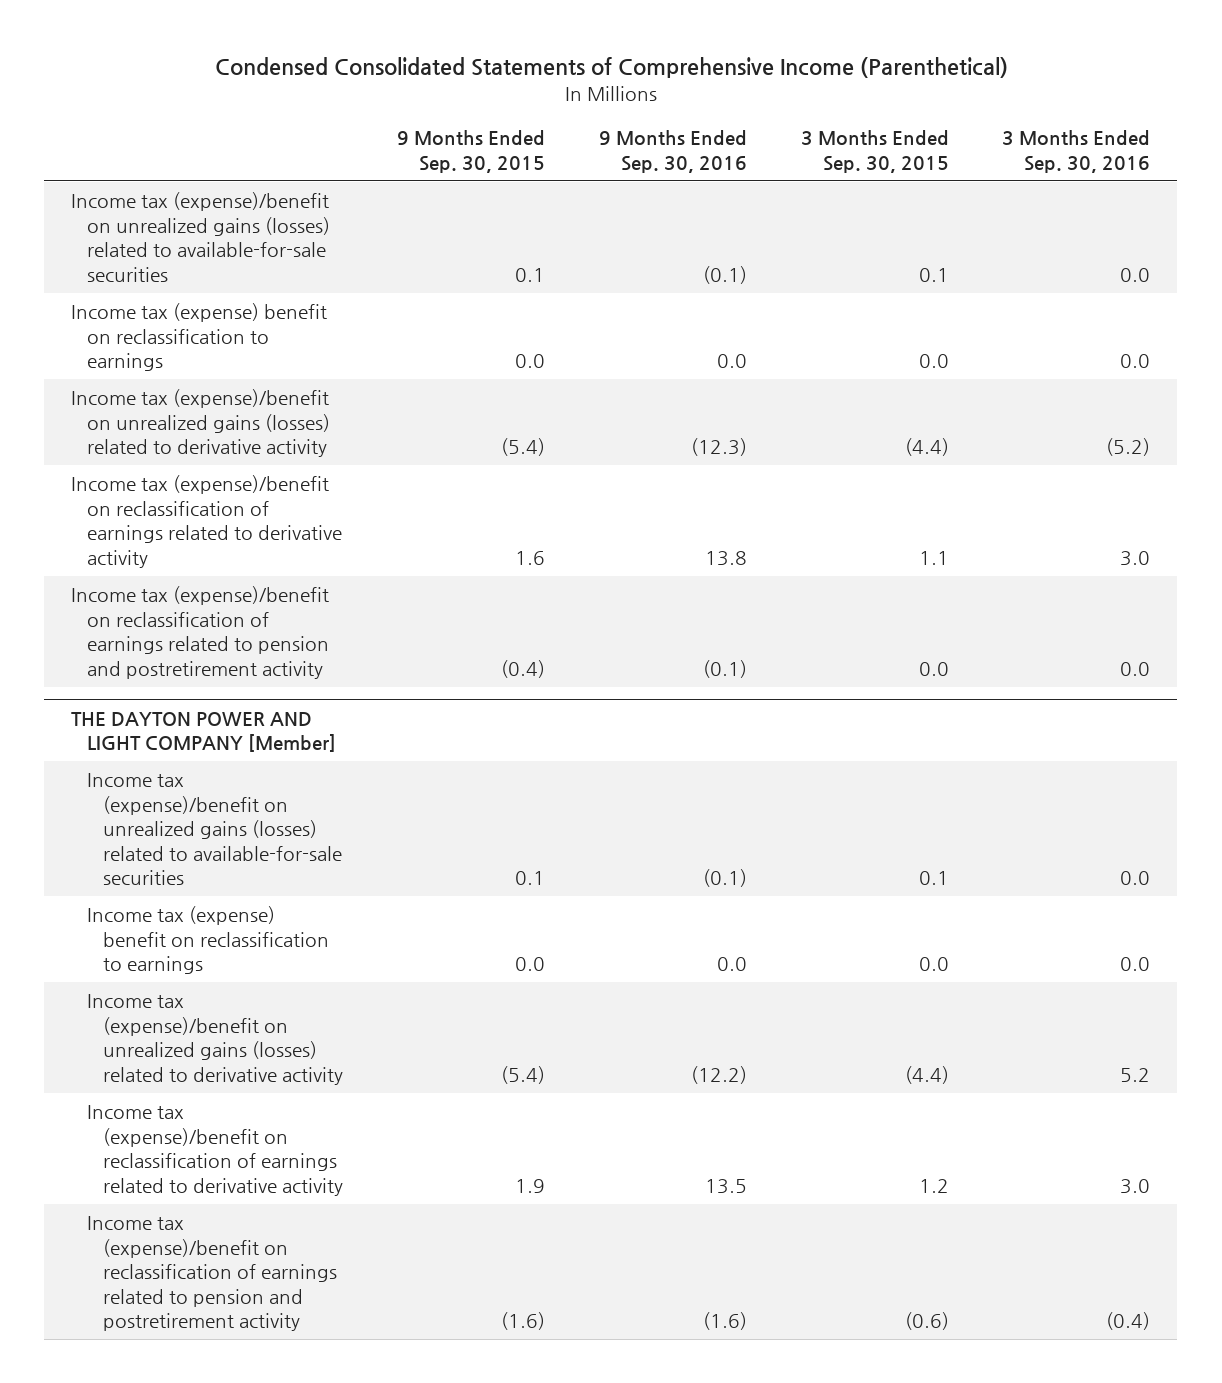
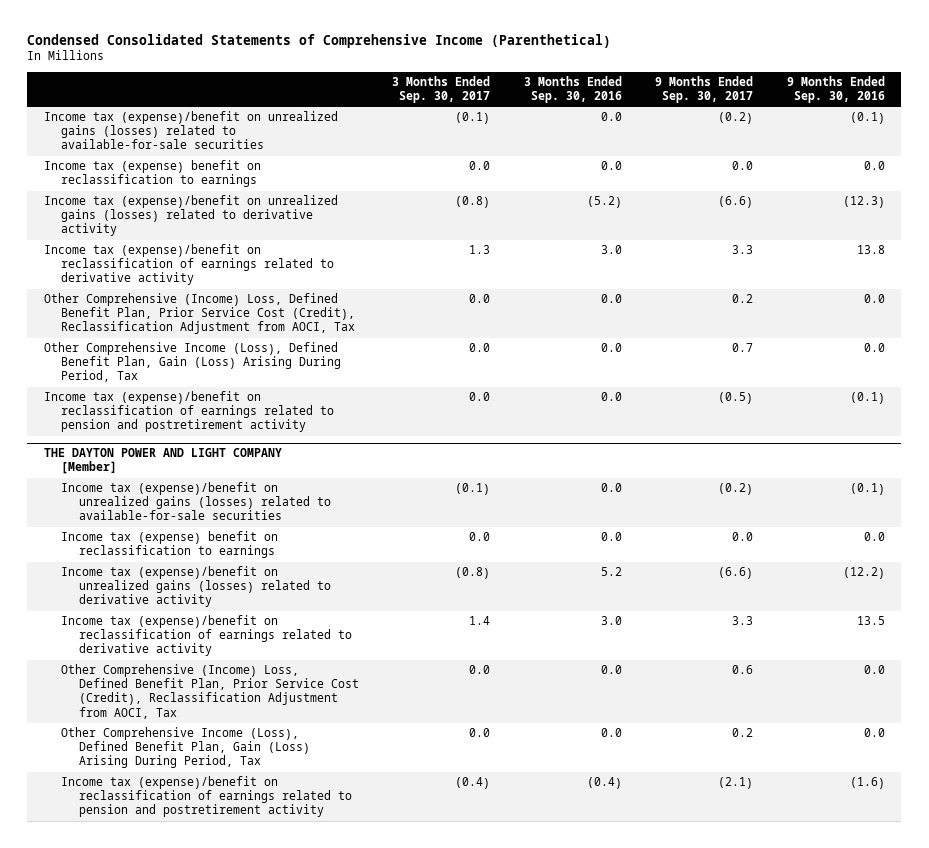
[396,130,545,173] 9 Months Ended Sep. 30, 2015 -> none
[800,130,949,173] 3 Months Ended Sep. 30, 2015 -> none
none -> [392,76,491,104] 3 Months Ended Sep. 30, 2017
none -> [655,76,754,104] 9 Months Ended Sep. 30, 2017
none -> [43,293,356,335] Other Comprehensive (Income) Loss, Defined Benefit Plan, Prior Service Cost (Credit), Reclassification Adjustment from AOCI, Tax
none -> [43,342,342,383] Other Comprehensive Income (Loss), Defined Benefit Plan, Gain (Loss) Arising During Period, Tax
none -> [61,664,359,719] Other Comprehensive (Income) Loss, Defined Benefit Plan, Prior Service Cost (Credit), Reclassification Adjustment from AOCI, Tax
none -> [61,727,310,769] Other Comprehensive Income (Loss), Defined Benefit Plan, Gain (Loss) Arising During Period, Tax

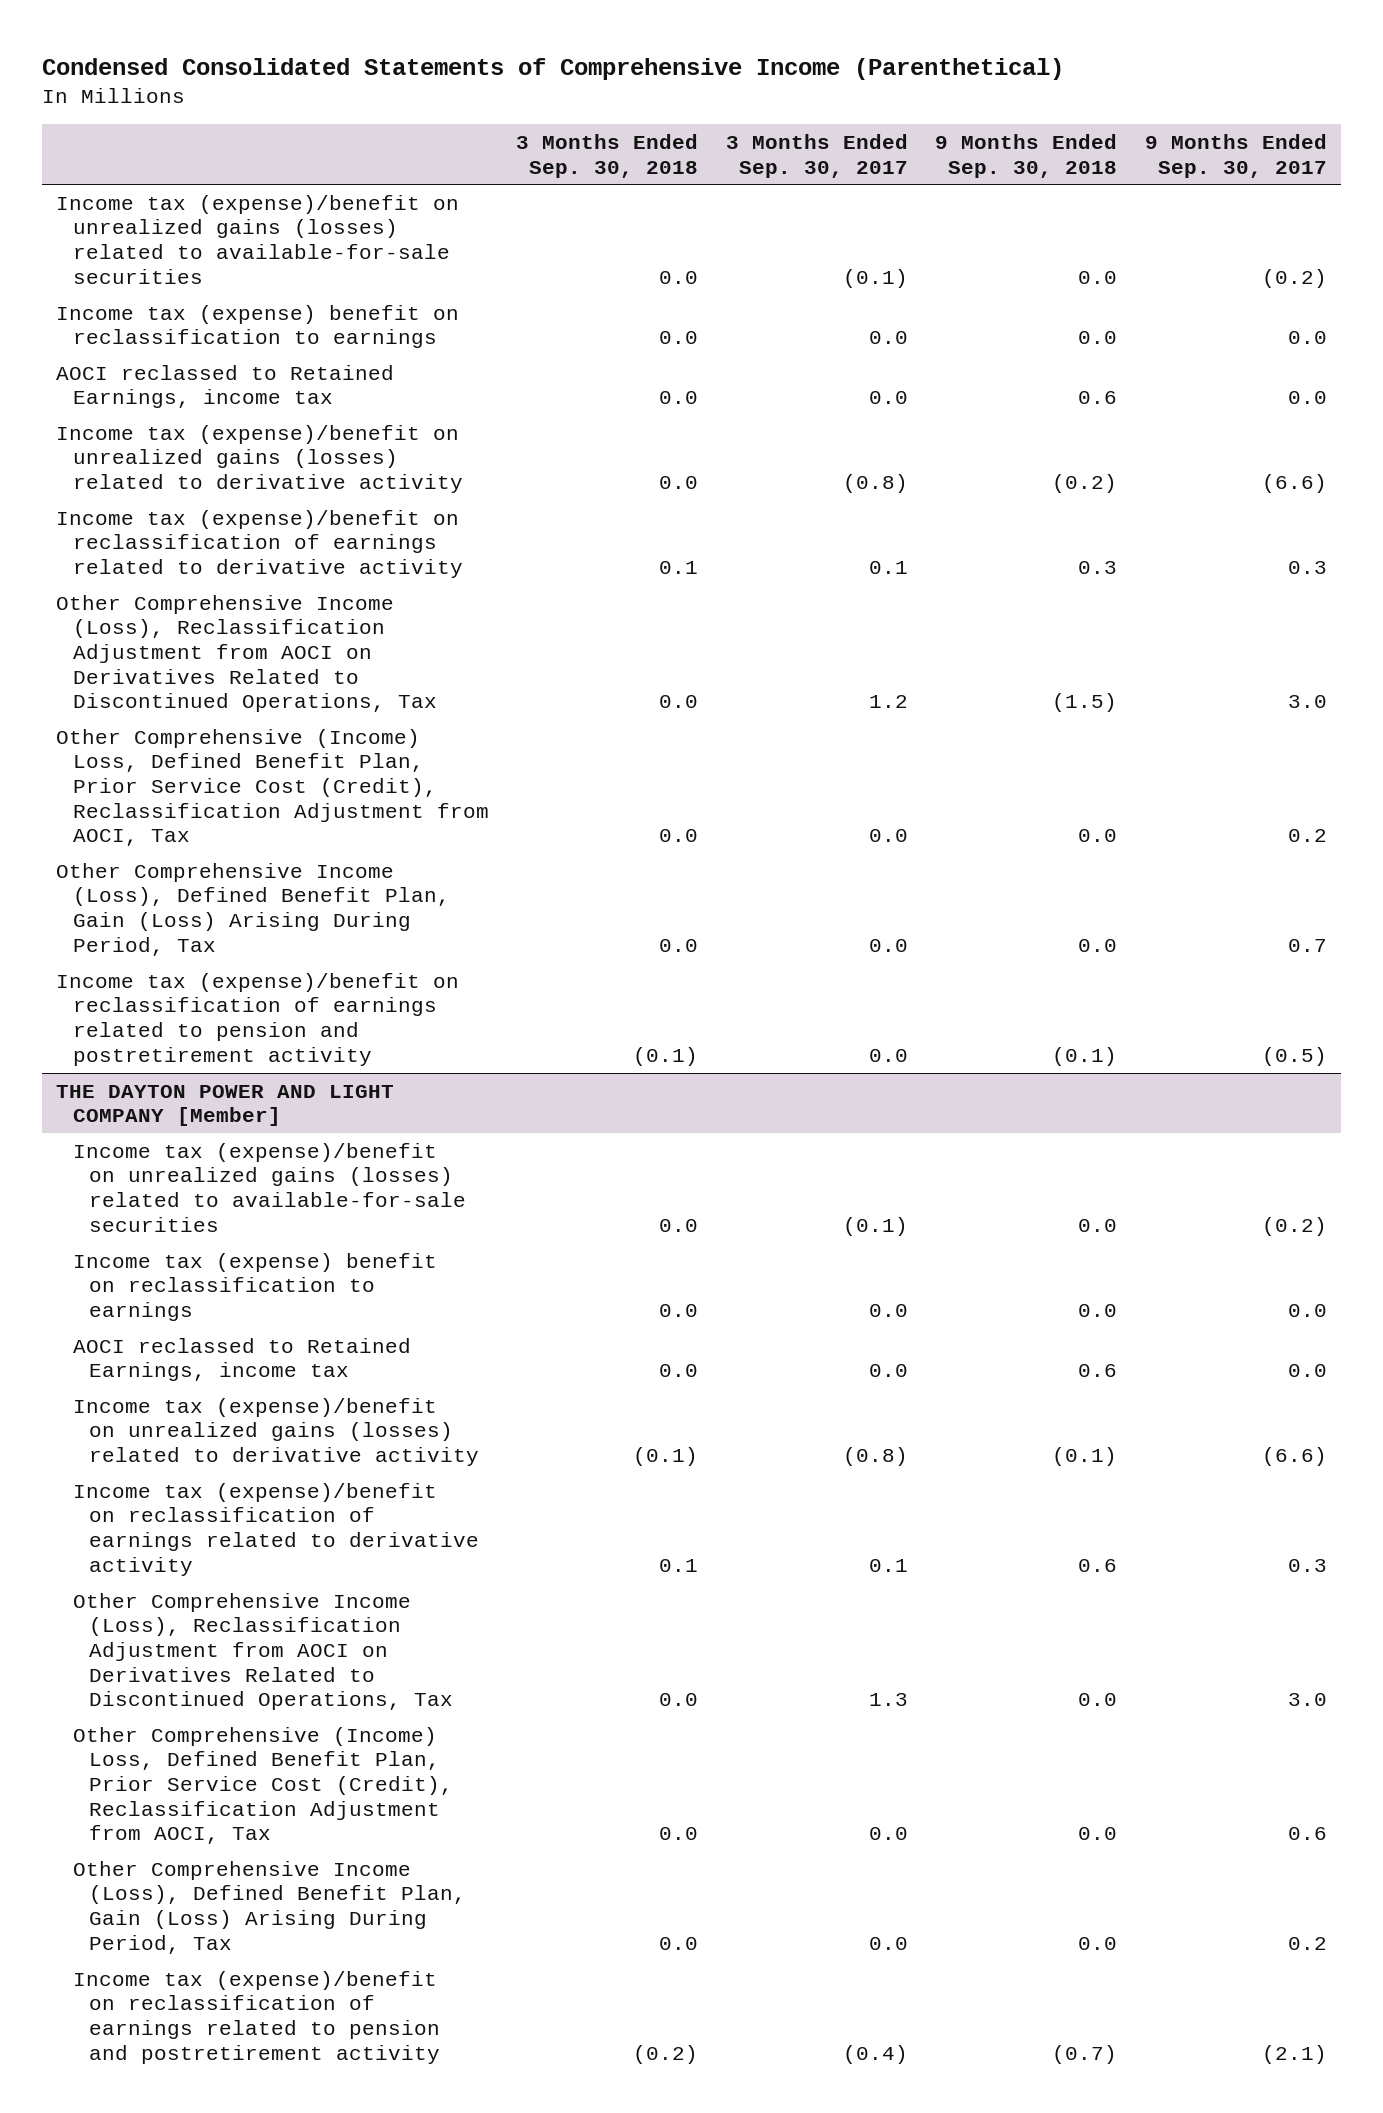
[523,76,622,104] 3 Months Ended Sep. 30, 2016 -> none
[786,76,885,104] 9 Months Ended Sep. 30, 2016 -> none
none -> [516,133,699,178] 3 Months Ended Sep. 30, 2018
none -> [935,133,1118,178] 9 Months Ended Sep. 30, 2018
none -> [56,364,395,409] AOCI reclassed to Retained Earnings, income tax
[469,245,491,255] 1.3 -> [868,561,908,575] 0.1
[732,245,754,255] 3.3 -> [1287,561,1327,575] 0.3
none -> [56,594,437,713] Other Comprehensive Income (Loss), Reclassification Adjustment from AOCI on Derivatives Related to Discontinued Operations, Tax
none -> [72,1337,411,1382] AOCI reclassed to Retained Earnings, income tax
[469,616,491,626] 1.4 -> [868,1558,908,1572] 0.1
[732,616,754,626] 3.3 -> [1287,1558,1327,1572] 0.3
none -> [72,1592,454,1711] Other Comprehensive Income (Loss), Reclassification Adjustment from AOCI on Derivatives Related to Discontinued Operations, Tax

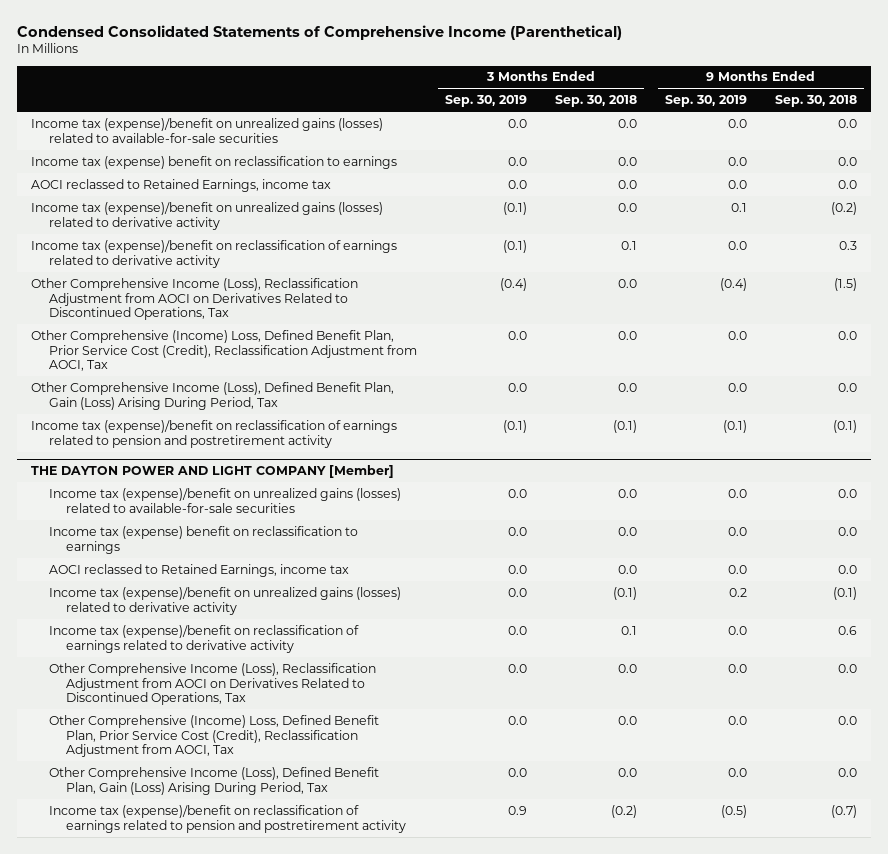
[725,133,908,178] 3 Months Ended Sep. 30, 2017 -> none
[1144,133,1327,178] 9 Months Ended Sep. 30, 2017 -> none
none -> [444,95,527,108] Sep. 30, 2019
none -> [664,95,747,108] Sep. 30, 2019
[1078,391,1118,405] 0.6 -> [837,179,857,189] 0.0
[1078,1364,1118,1378] 0.6 -> [837,564,857,574] 0.0

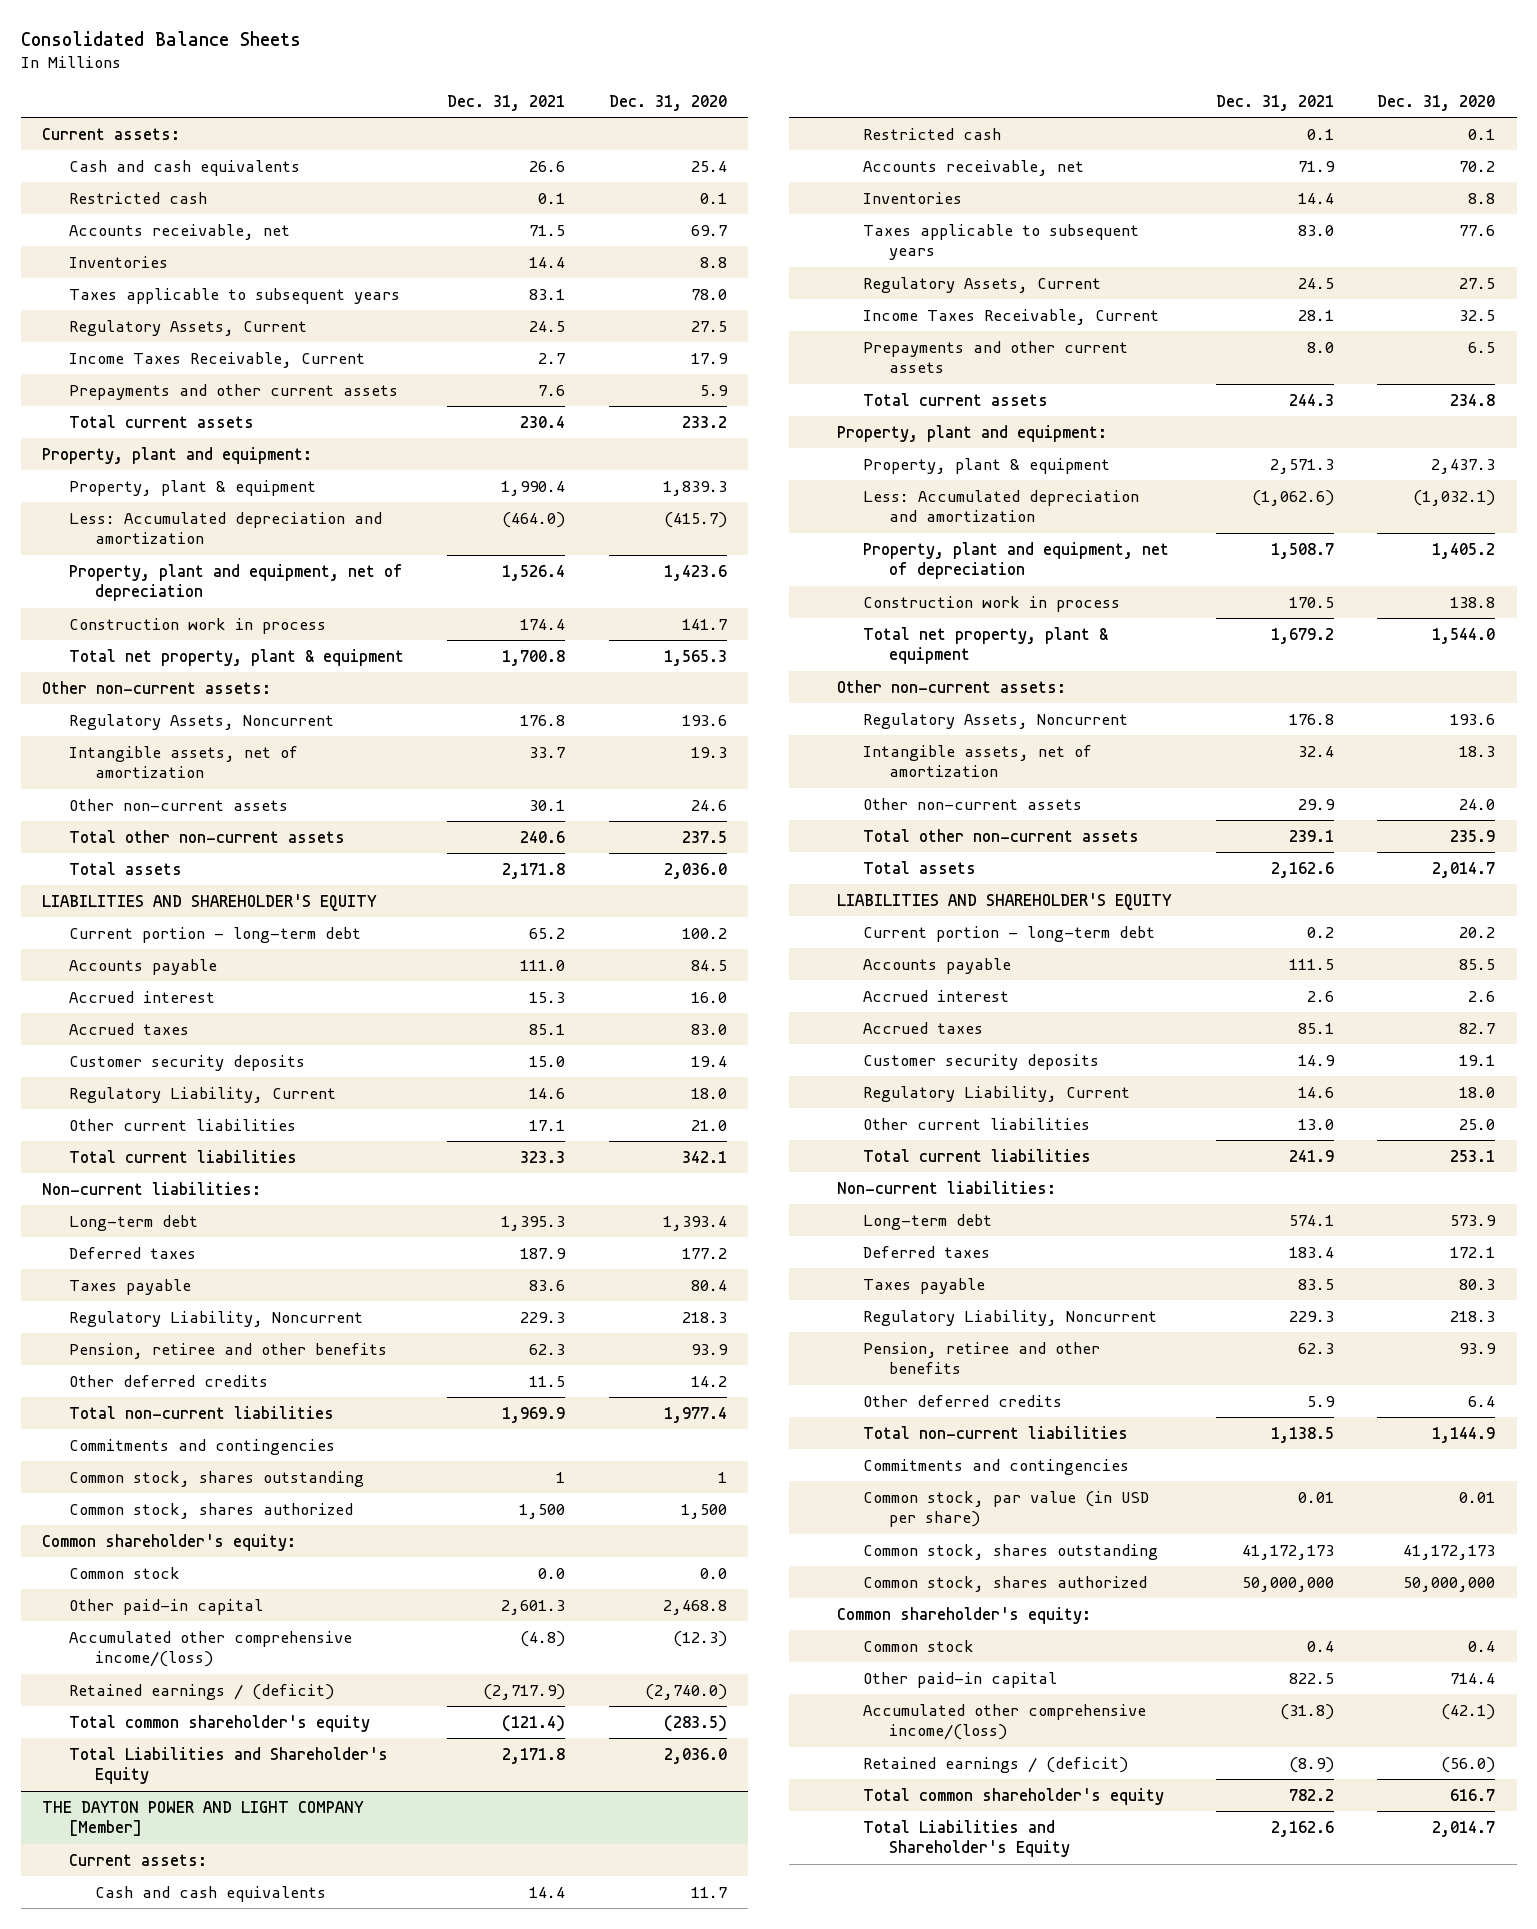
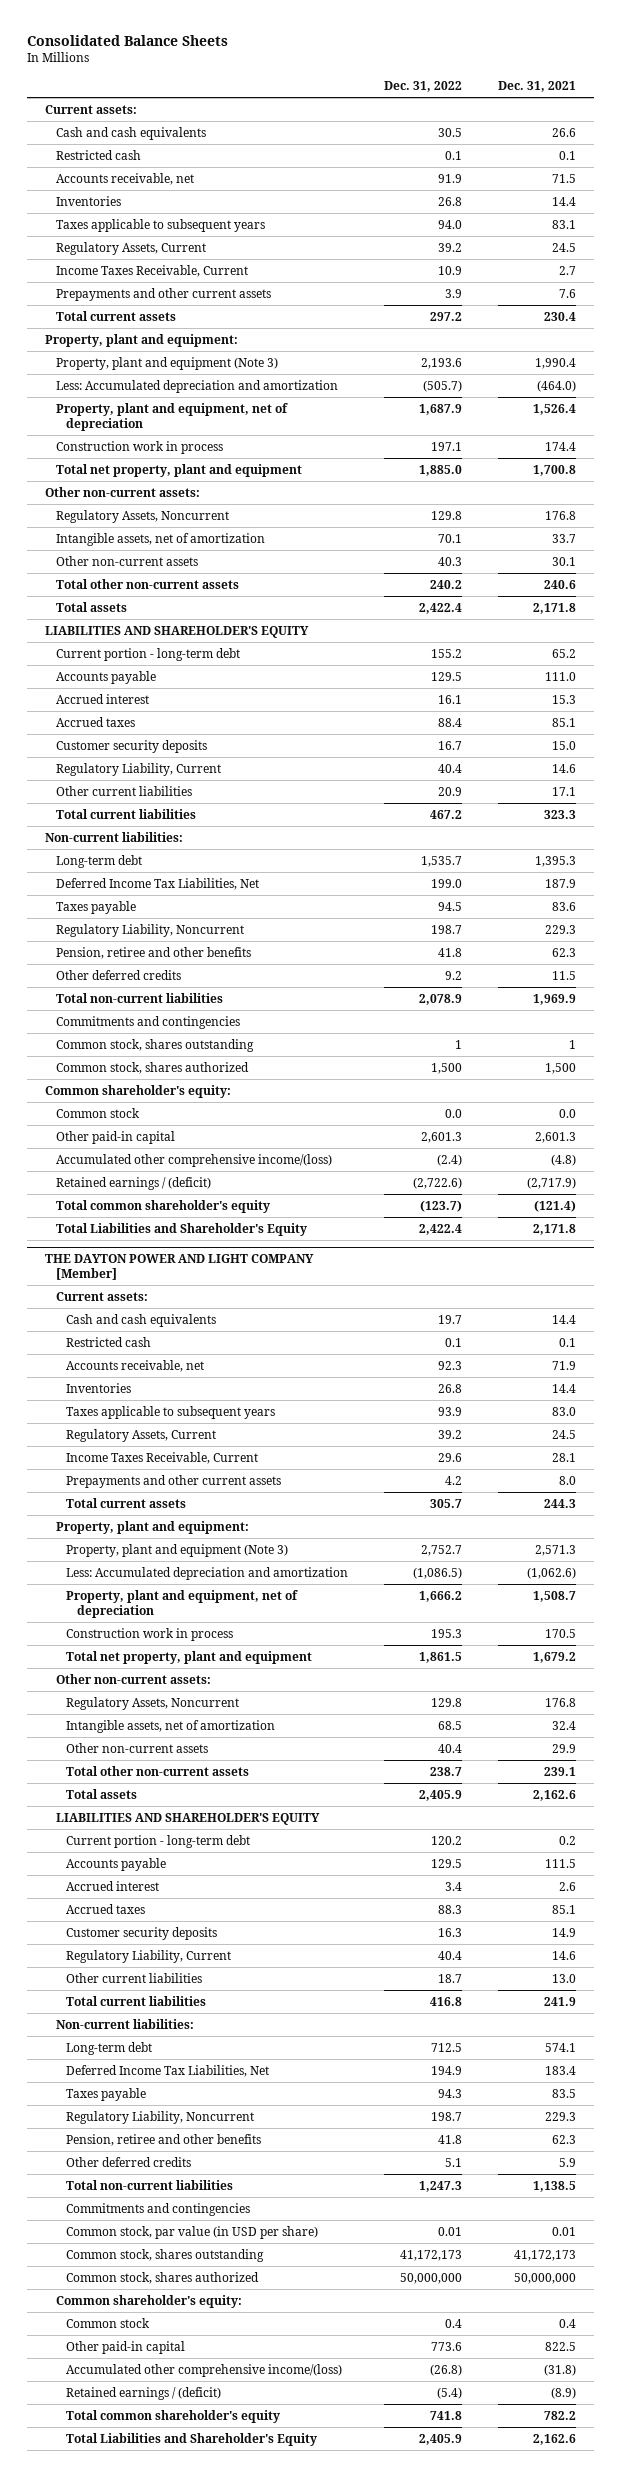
[608,94,727,111] Dec. 31, 2020 -> none
none -> [384,80,463,92] Dec. 31, 2022
[68,479,316,496] Property, plant & equipment -> [55,356,278,370] Property, plant and equipment (Note 3)
[68,648,404,666] Total net property, plant & equipment -> [55,463,302,477] Total net property, plant and equipment
[68,1246,196,1259] Deferred taxes -> [55,877,259,890] Deferred Income Tax Liabilities, Net
[863,457,1111,474] Property, plant & equipment -> [66,1543,289,1557] Property, plant and equipment (Note 3)
[863,626,1109,665] Total net property, plant & equipment -> [66,1650,313,1664] Total net property, plant and equipment
[863,1245,991,1258] Deferred taxes -> [66,2064,270,2077] Deferred Income Tax Liabilities, Net

